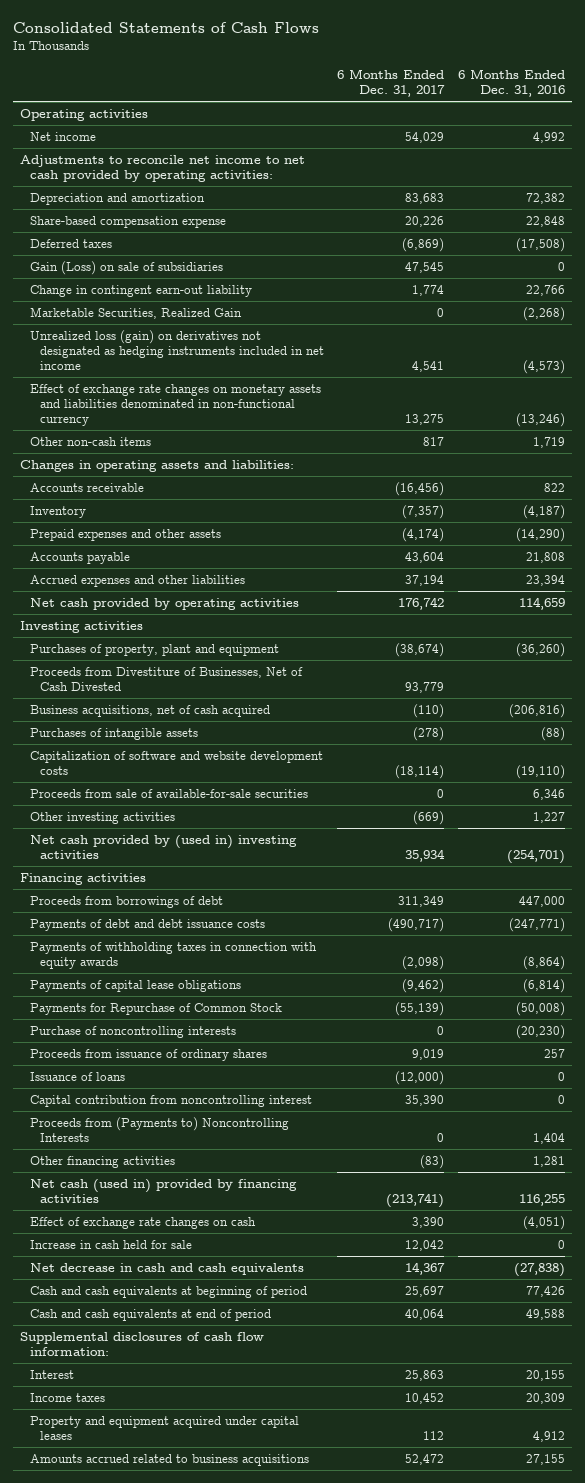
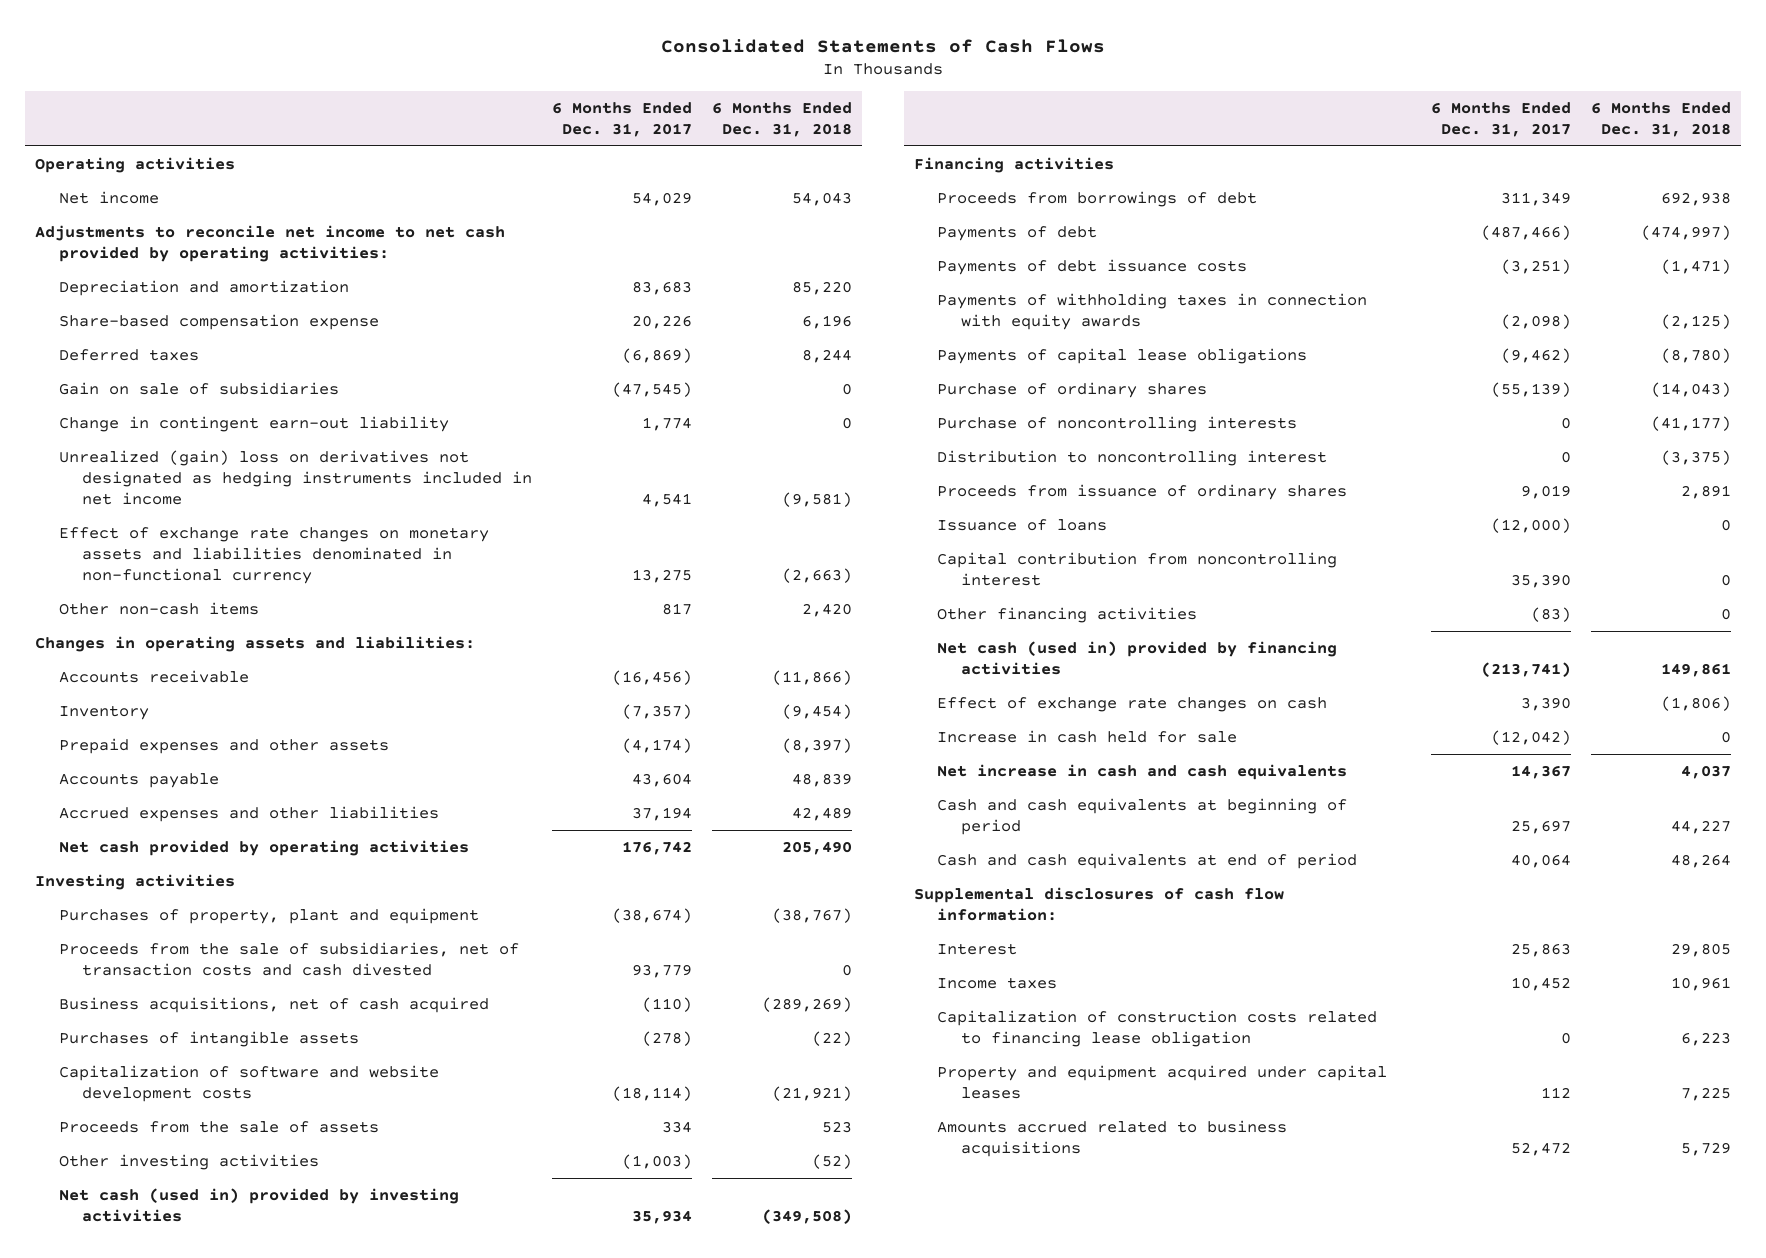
[457,68,565,97] 6 Months Ended Dec. 31, 2016 -> none
none -> [712,101,853,137] 6 Months Ended Dec. 31, 2018
[29,261,223,276] Gain (Loss) on sale of subsidiaries -> [58,381,339,395] Gain on sale of subsidiaries
[405,262,445,274] 47,545 -> [612,381,693,397] (47,545)
[29,307,242,320] Marketable Securities, Realized Gain -> none
[29,330,324,371] Unrealized loss (gain) on derivatives not designated as hedging instruments included in net income -> [58,449,533,505] Unrealized (gain) loss on derivatives not designated as hedging instruments included in net income
[29,667,303,692] Proceeds from Divestiture of Businesses, Net of Cash Divested -> [58,941,519,976] Proceeds from the sale of subsidiaries, net of transaction costs and cash divested
[29,789,308,799] Proceeds from sale of available-for-sale securities -> none
none -> [58,1120,379,1133] Proceeds from the sale of assets
[413,811,445,826] (669) -> [622,1153,693,1169] (1,003)
[29,835,297,860] Net cash provided by (used in) investing activities -> [58,1187,459,1222] Net cash (used in) provided by investing activities
[29,919,265,932] Payments of debt and debt issuance costs -> [937,225,1098,241] Payments of debt
[388,918,445,933] (490,717) -> [1480,224,1571,240] (487,466)
none -> [937,258,1248,275] Payments of debt issuance costs
[29,1003,282,1016] Payments for Repurchase of Common Stock -> [937,381,1208,398] Purchase of ordinary shares
none -> [937,449,1328,466] Distribution to noncontrolling interest
[29,1117,289,1143] Proceeds from (Payments to) Noncontrolling Interests -> none
[405,1240,445,1252] 12,042 -> [1490,729,1571,745] (12,042)
[29,1263,304,1276] Net decrease in cash and cash equivalents -> [937,763,1348,780] Net increase in cash and cash equivalents
none -> [937,1009,1378,1047] Capitalization of construction costs related to financing lease obligation

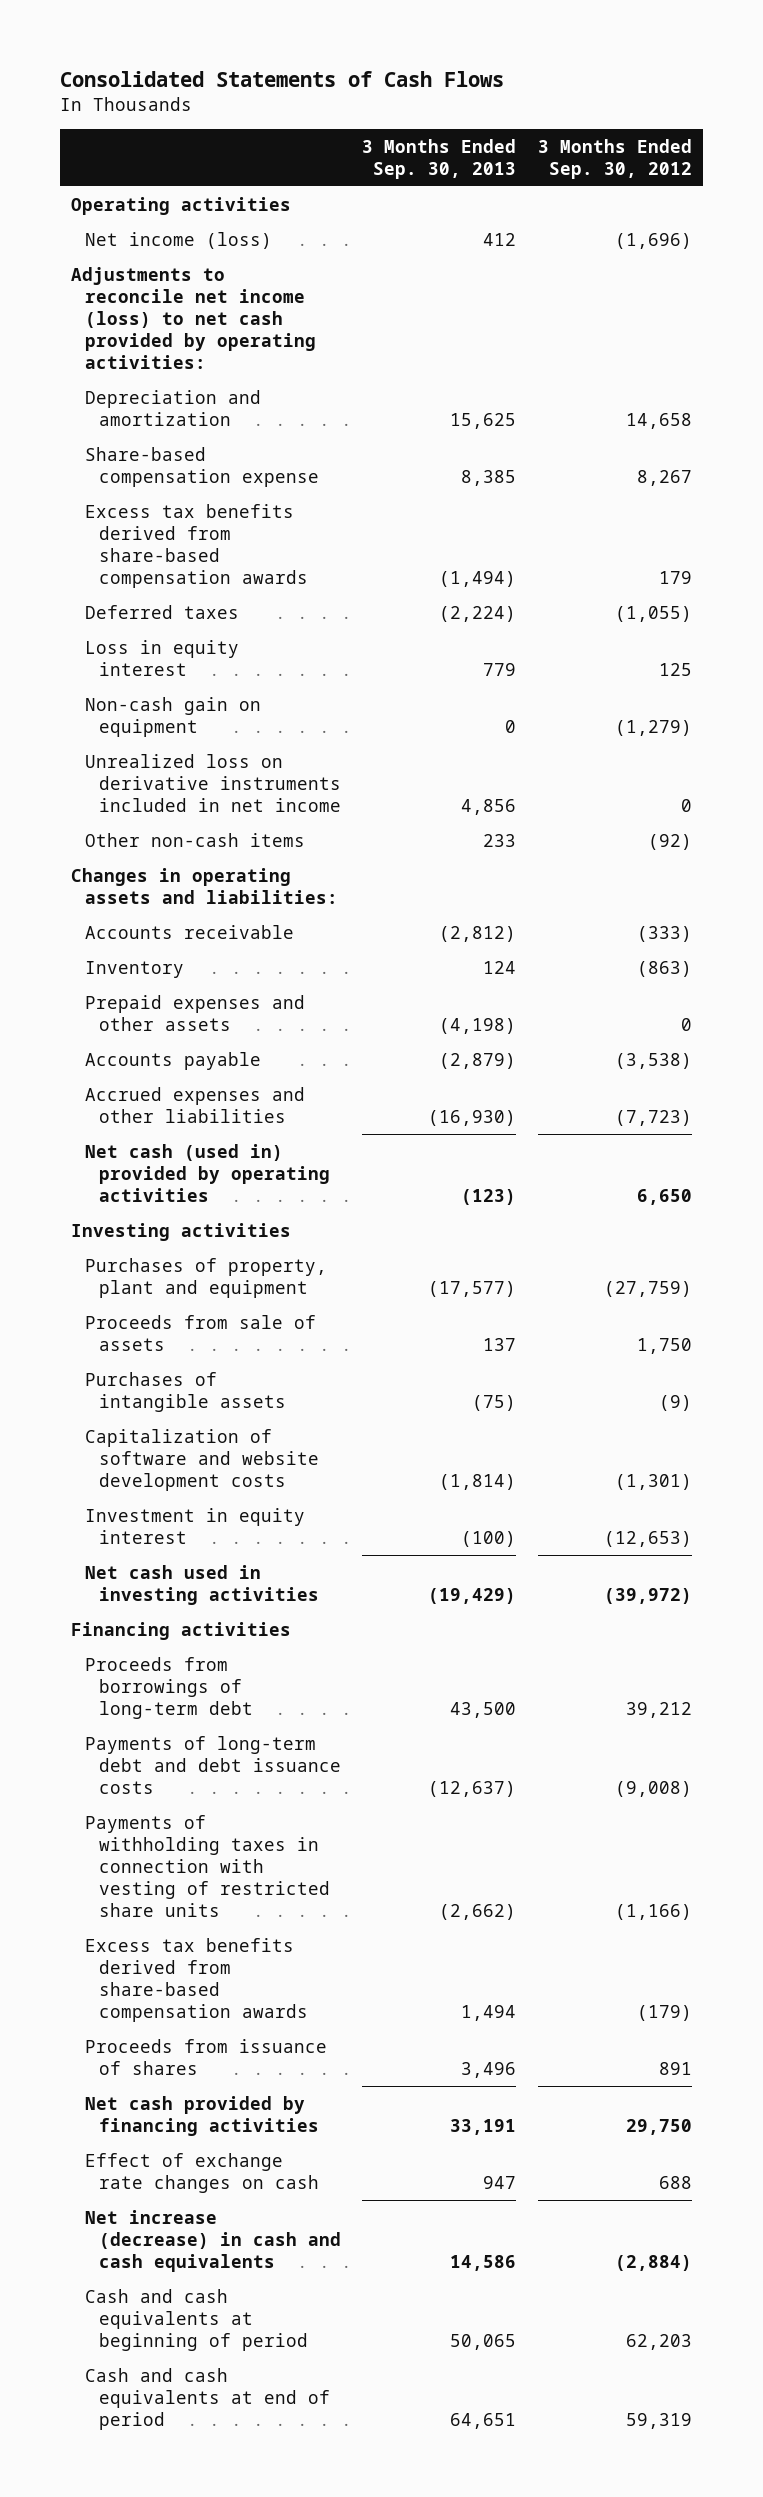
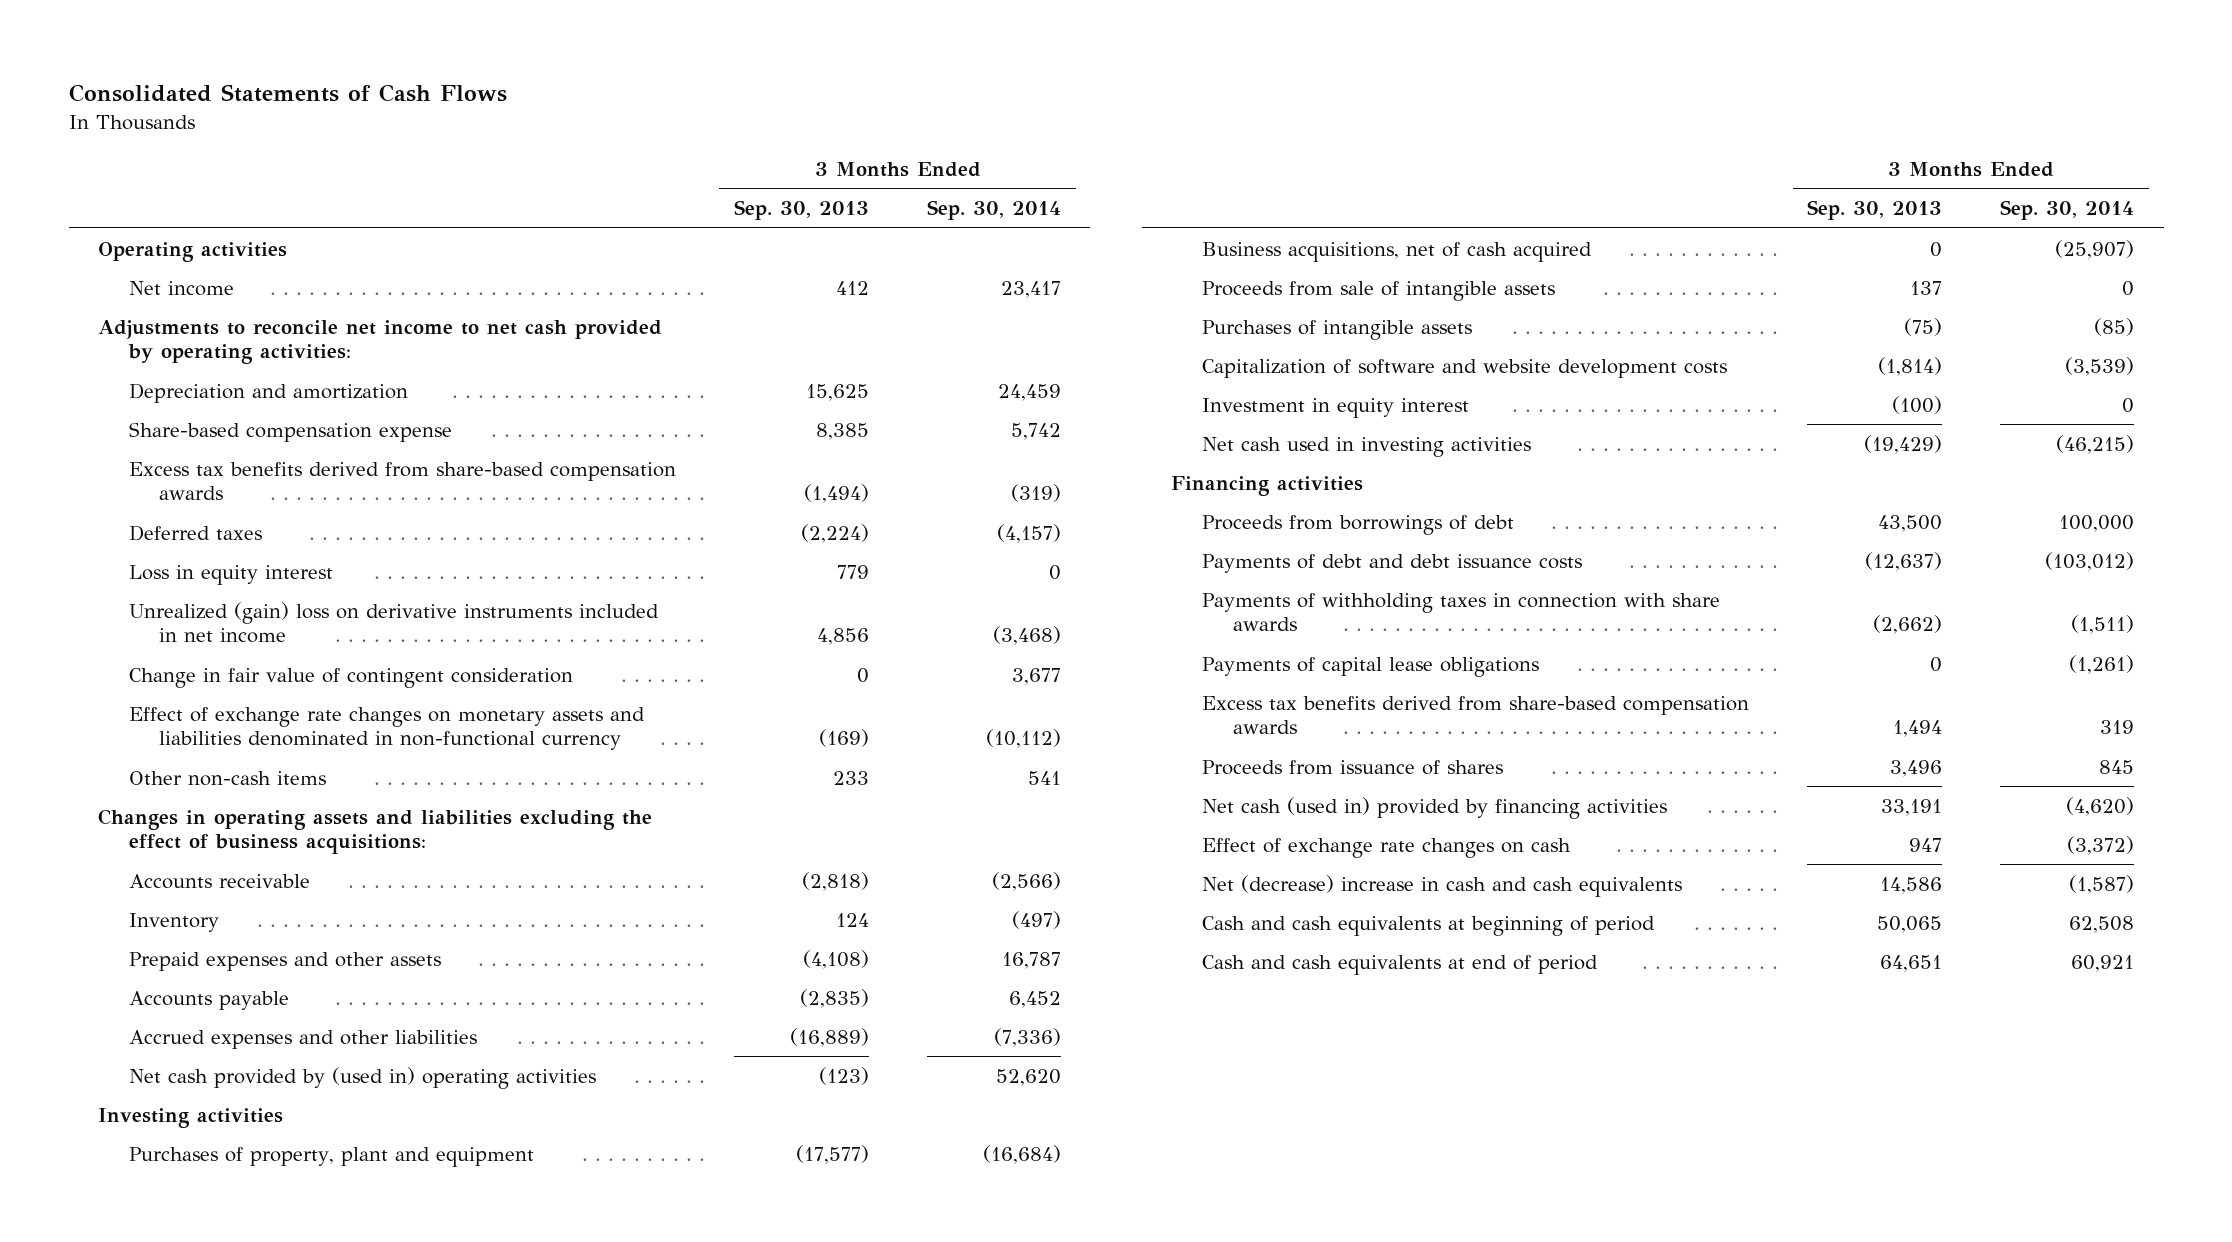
[538,138,693,179] 3 Months Ended Sep. 30, 2012 -> none
none -> [927,200,1062,221] Sep. 30, 2014
[84,231,272,249] Net income (loss) -> [128,280,234,296] Net income
[70,266,316,370] Adjustments to reconcile net income (loss) to net cash provided by operating activities: -> [97,319,662,365] Adjustments to reconcile net income to net cash provided by operating activities:
[84,696,261,737] Non-cash gain on equipment -> none
[84,753,341,813] Unrealized loss on derivative instruments included in net income -> [128,601,659,644] Unrealized (gain) loss on derivative instruments included in net income
none -> [128,667,573,688] Change in fair value of contingent consideration
none -> [128,706,645,751] Effect of exchange rate changes on monetary assets and liabilities denominated in non-functional currency
[70,867,338,904] Changes in operating assets and liabilities: -> [97,808,652,855] Changes in operating assets and liabilities excluding the effect of business acquisitions:
[439,925,517,942] (2,812) -> [801,871,869,891] (2,818)
[439,1017,517,1034] (4,198) -> [802,949,869,969] (4,108)
[439,1052,517,1069] (2,879) -> [799,988,869,1008] (2,835)
[428,1109,517,1126] (16,930) -> [789,1027,869,1047] (16,889)
[84,1143,330,1203] Net cash (used in) provided by operating activities -> [128,1066,596,1089] Net cash provided by (used in) operating activities
none -> [1201,241,1592,262] Business acquisitions, net of cash acquired
[84,1314,316,1351] Proceeds from sale of assets -> [1201,280,1555,301] Proceeds from sale of intangible assets
[84,1656,253,1720] Proceeds from borrowings of long-term debt -> [1201,514,1514,535] Proceeds from borrowings of debt
[84,1735,341,1795] Payments of long-term debt and debt issuance costs -> [1201,553,1582,573] Payments of debt and debt issuance costs
[84,1814,330,1918] Payments of withholding taxes in connection with vesting of restricted share units -> [1201,592,1720,632] Payments of withholding taxes in connection with share awards
none -> [1201,656,1539,677] Payments of capital lease obligations
[84,2095,319,2136] Net cash provided by financing activities -> [1201,796,1667,819] Net cash (used in) provided by financing activities
[84,2209,341,2273] Net increase (decrease) in cash and cash equivalents -> [1201,874,1682,897] Net (decrease) increase in cash and cash equivalents

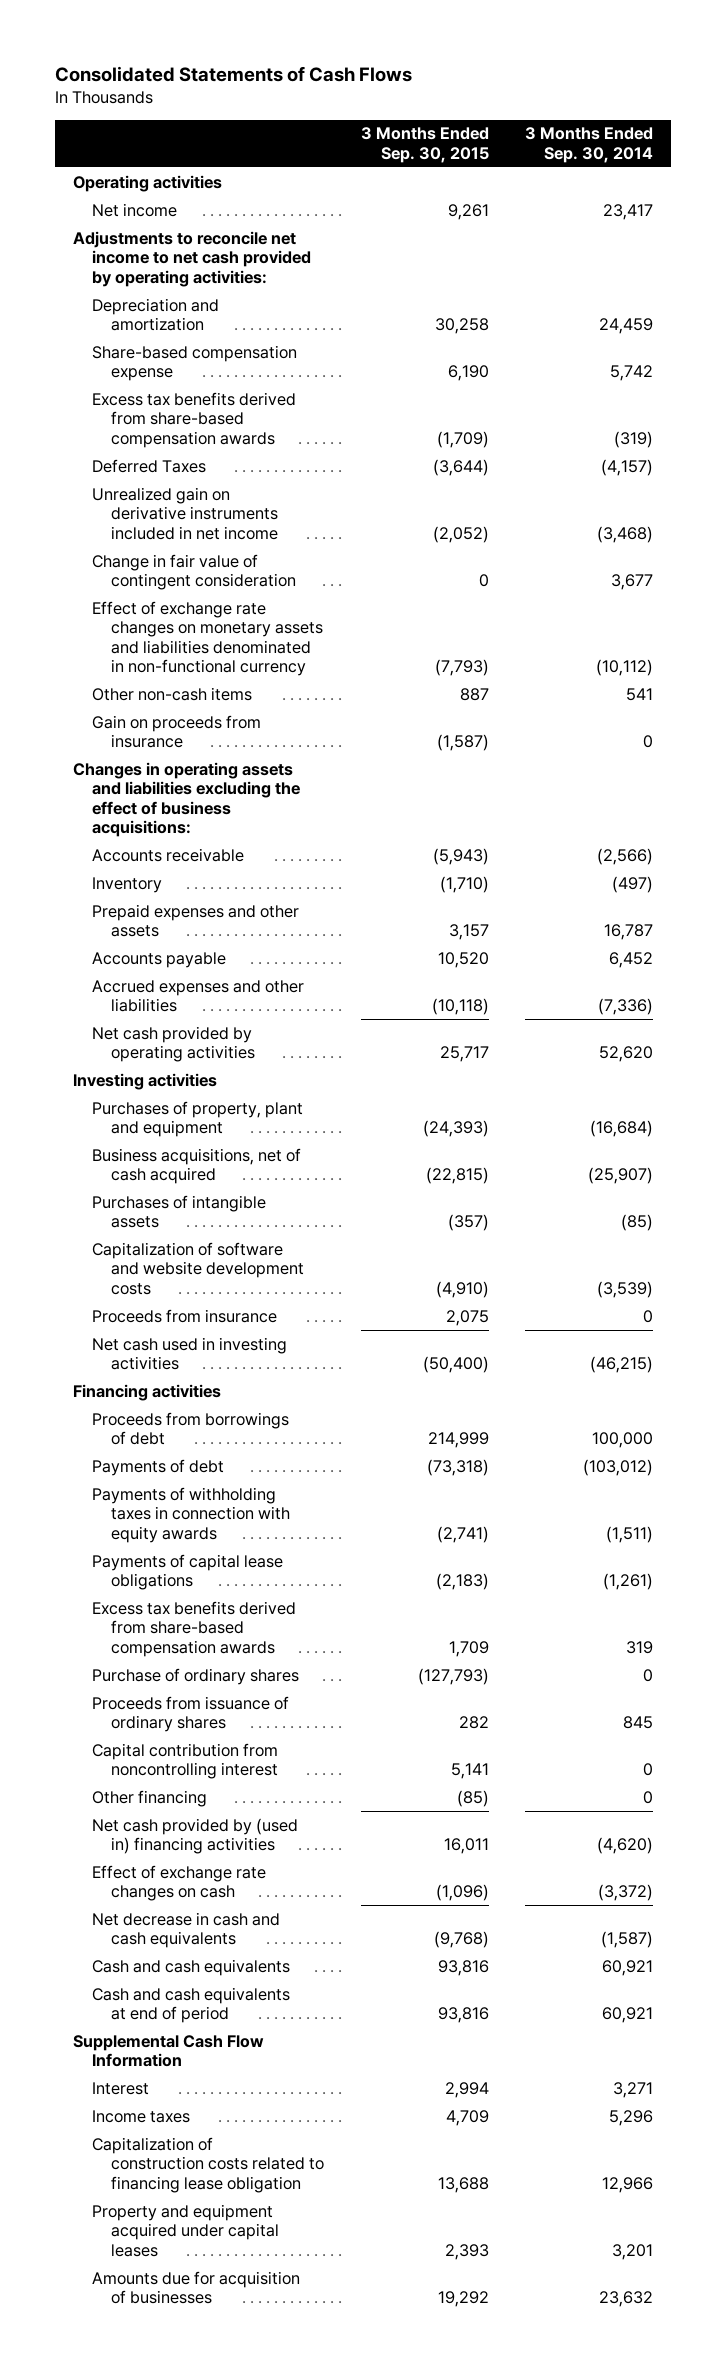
[733,200,869,221] Sep. 30, 2013 -> none
none -> [360,127,489,163] 3 Months Ended Sep. 30, 2015
[128,564,333,585] Loss in equity interest -> none
[128,524,262,541] Deferred taxes -> [92,458,207,473] Deferred Taxes
[128,601,659,644] Unrealized (gain) loss on derivative instruments included in net income -> [92,486,279,540] Unrealized gain on derivative instruments included in net income
none -> [92,714,262,749] Gain on proceeds from insurance
[128,1066,596,1089] Net cash provided by (used in) operating activities -> [92,1025,256,1063] Net cash provided by operating activities
[1201,280,1555,301] Proceeds from sale of intangible assets -> none
[1201,397,1469,418] Investment in equity interest -> none
none -> [92,1308,278,1323] Proceeds from insurance
[1201,553,1582,573] Payments of debt and debt issuance costs -> [92,1458,225,1476] Payments of debt
[1201,592,1720,632] Payments of withholding taxes in connection with share awards -> [92,1486,291,1543] Payments of withholding taxes in connection with equity awards
none -> [92,1667,300,1685] Purchase of ordinary shares
[1201,759,1503,775] Proceeds from issuance of shares -> [92,1695,290,1733] Proceeds from issuance of ordinary shares
none -> [92,1742,279,1780] Capital contribution from noncontrolling interest
none -> [92,1789,208,1807] Other financing
[1201,796,1667,819] Net cash (used in) provided by financing activities -> [92,1817,299,1855] Net cash provided by (used in) financing activities
[1201,874,1682,897] Net (decrease) increase in cash and cash equivalents -> [92,1911,281,1949] Net decrease in cash and cash equivalents
[1201,915,1655,936] Cash and cash equivalents at beginning of period -> [92,1958,291,1976] Cash and cash equivalents
[2069,915,2135,933] 62,508 -> [601,1959,653,1976] 60,921
none -> [73,2034,265,2068] Supplemental Cash Flow Information
none -> [92,2081,150,2095] Interest
none -> [92,2109,191,2123] Income taxes
none -> [92,2136,325,2193] Capitalization of construction costs related to financing lease obligation
none -> [92,2203,280,2257] Property and equipment acquired under capital leases
none -> [92,2270,301,2305] Amounts due for acquisition of businesses

